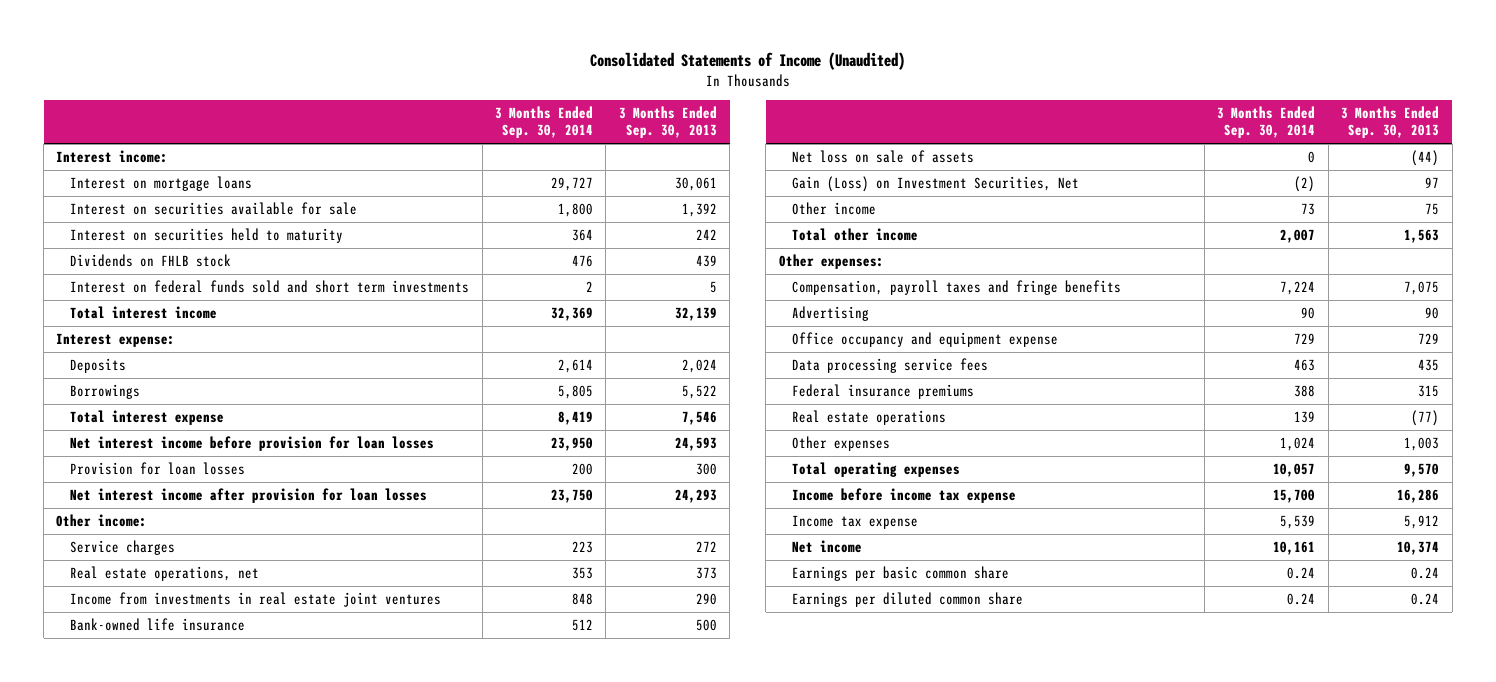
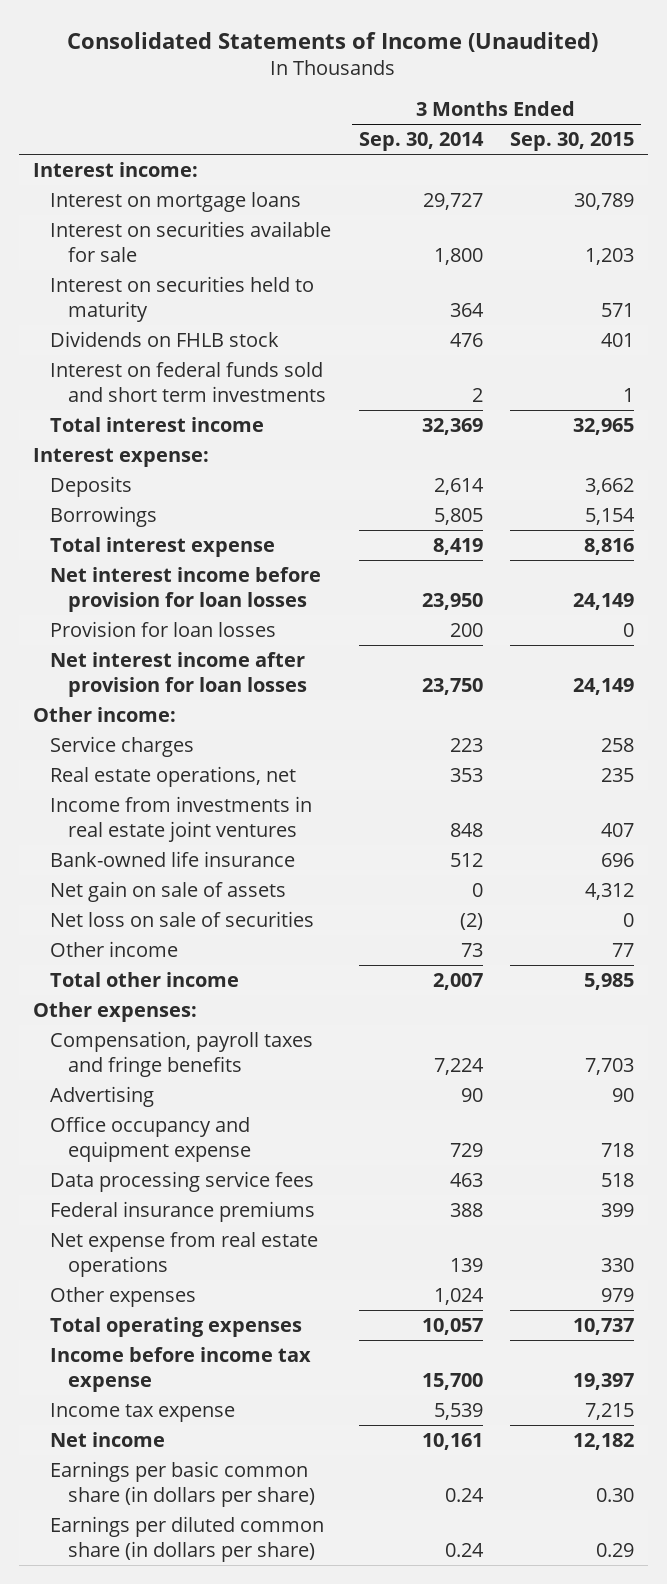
[618,106,717,139] 3 Months Ended Sep. 30, 2013 -> none
none -> [510,132,635,152] Sep. 30, 2015
[792,150,975,164] Net loss on sale of assets -> [50,880,287,902] Net gain on sale of assets
[792,176,1080,193] Gain (Loss) on Investment Securities, Net -> [50,910,315,927] Net loss on sale of securities
[792,410,947,426] Real estate operations -> [50,1231,319,1277] Net expense from real estate operations
[792,566,1010,582] Earnings per basic common share -> [50,1460,316,1507] Earnings per basic common share (in dollars per share)
[792,592,1024,608] Earnings per diluted common share -> [50,1515,325,1562] Earnings per diluted common share (in dollars per share)

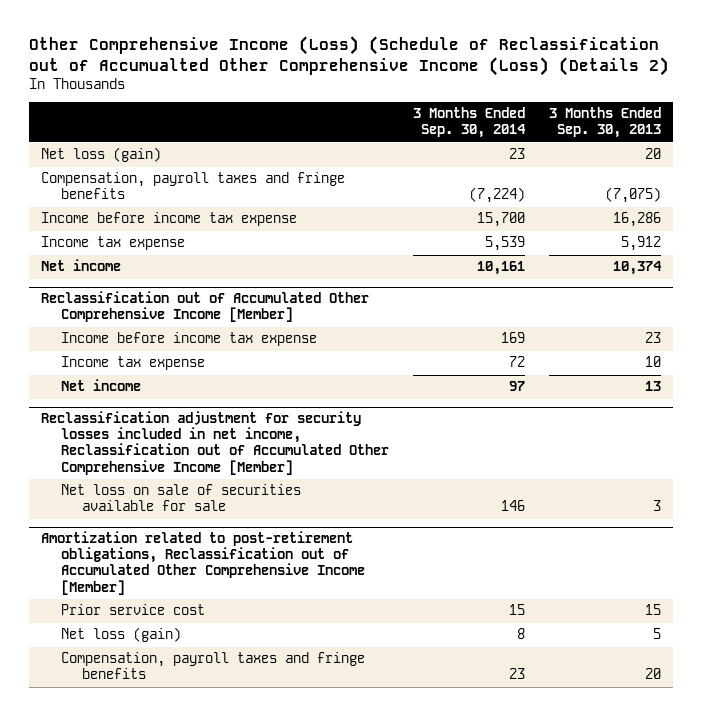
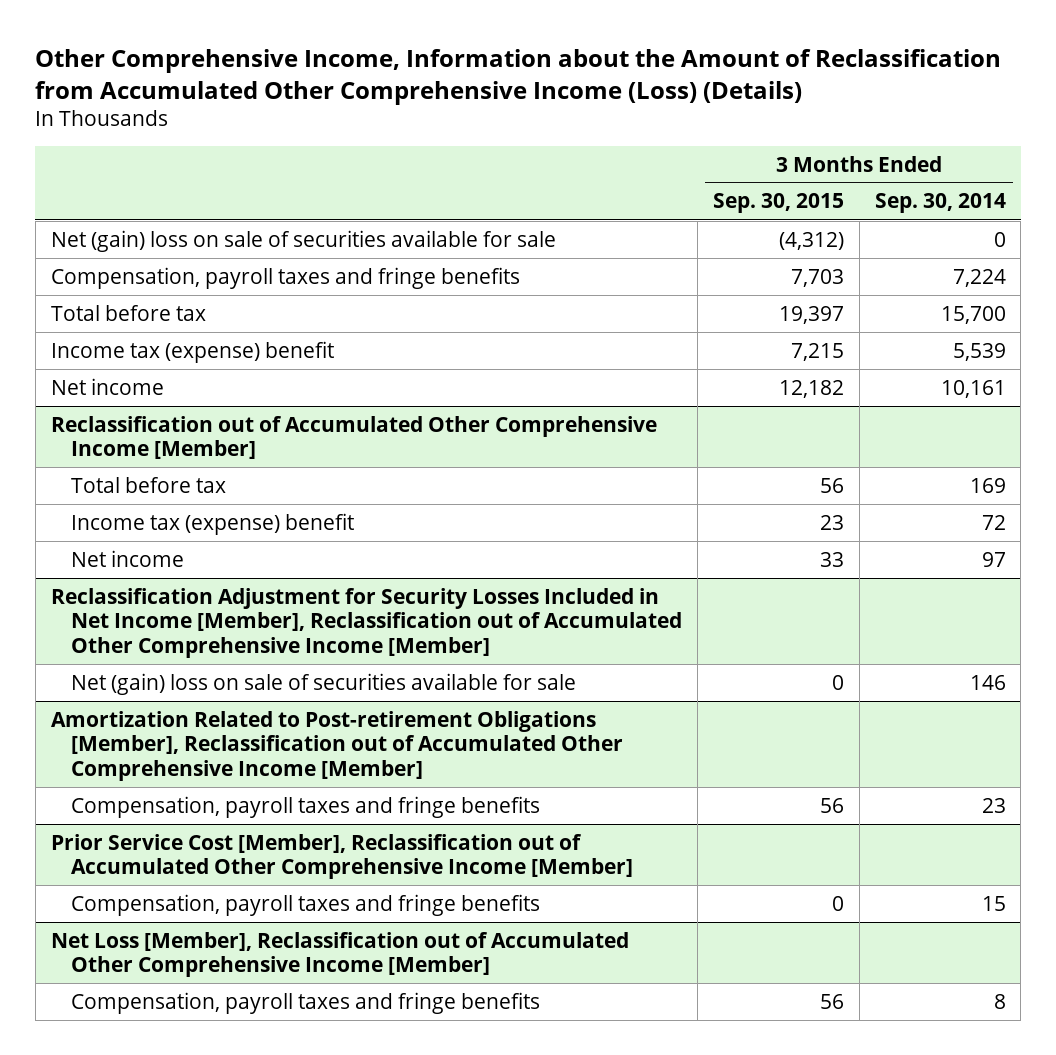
[28,35,669,76] Other Comprehensive Income (Loss) (Schedule of Reclassification out of Accumualted Other Comprehensive Income (Loss) (Details 2) -> [35,48,1002,105] Other Comprehensive Income, Information about the Amount of Reclassification from Accumulated Other Comprehensive Income (Loss) (Details)
[548,107,661,139] 3 Months Ended Sep. 30, 2013 -> none
none -> [712,193,844,214] Sep. 30, 2015
[40,147,161,163] Net loss (gain) -> none
none -> [50,229,556,252] Net (gain) loss on sale of securities available for sale
[469,187,526,204] (7,224) -> [952,268,1006,287] 7,224
[40,212,297,227] Income before income tax expense -> [50,304,206,321] Total before tax
[40,236,185,251] Income tax expense -> [50,340,334,363] Income tax (expense) benefit
[61,332,318,347] Income before income tax expense -> [71,476,227,493] Total before tax
[61,356,206,371] Income tax expense -> [71,512,355,535] Income tax (expense) benefit
[61,604,206,616] Prior service cost -> none
[61,627,182,643] Net loss (gain) -> none
[40,411,390,475] Reclassification adjustment for security losses included in net income, Reclassification out of Accumulated Other Comprehensive Income [Member] -> [50,587,683,658] Reclassification Adjustment for Security Losses Included in Net Income [Member], Reclassification out of Accumulated Other Comprehensive Income [Member]
[61,484,302,512] Net loss on sale of securities available for sale -> [71,672,577,695] Net (gain) loss on sale of securities available for sale
[40,531,366,595] Amortization related to post-retirement obligations, Reclassification out of Accumulated Other Comprehensive Income [Member] -> [50,710,624,781] Amortization Related to Post-retirement Obligations [Member], Reclassification out of Accumulated Other Comprehensive Income [Member]
none -> [50,833,634,880] Prior Service Cost [Member], Reclassification out of Accumulated Other Comprehensive Income [Member]
none -> [71,893,541,916] Compensation, payroll taxes and fringe benefits
none -> [50,931,629,978] Net Loss [Member], Reclassification out of Accumulated Other Comprehensive Income [Member]
none -> [71,991,541,1014] Compensation, payroll taxes and fringe benefits

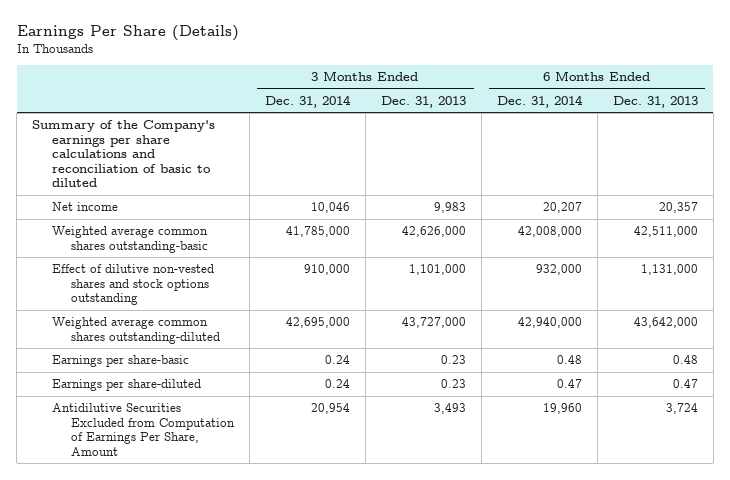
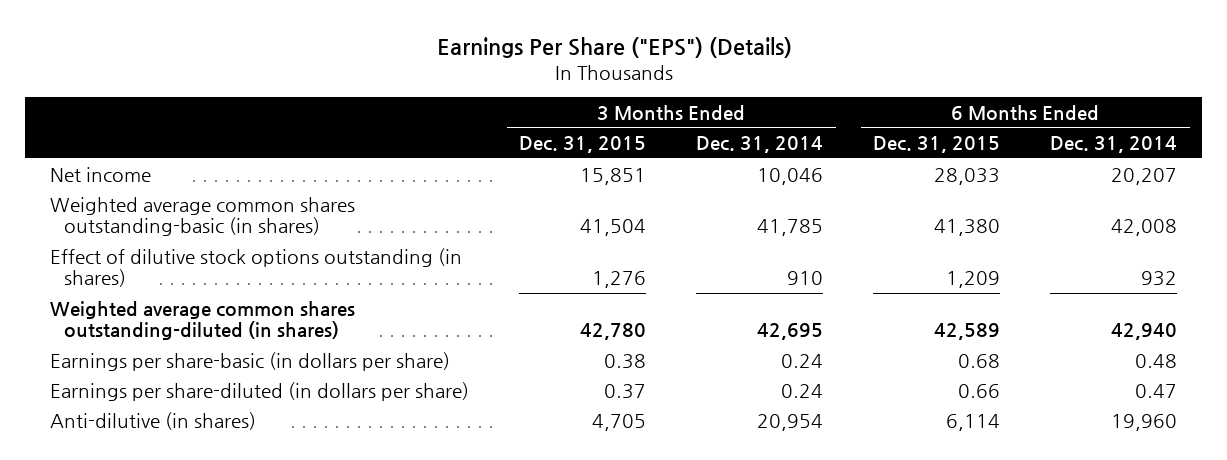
[16,25,239,42] Earnings Per Share (Details) -> [436,36,792,58] Earnings Per Share ("EPS") (Details)
[380,95,466,108] Dec. 31, 2013 -> none
[612,95,698,108] Dec. 31, 2013 -> none
none -> [519,136,647,154] Dec. 31, 2015
none -> [873,136,1001,154] Dec. 31, 2015
[32,120,216,188] Summary of the Company's earnings per share calculations and reconciliation of basic to diluted -> none
[51,226,209,253] Weighted average common shares outstanding-basic -> [50,196,356,237] Weighted average common shares outstanding-basic (in shares)
[286,226,351,238] 41,785,000 -> [757,219,824,237] 41,785
[517,226,582,238] 42,008,000 -> [1111,219,1178,237] 42,008
[51,264,214,306] Effect of dilutive non-vested shares and stock options outstanding -> [50,247,463,288] Effect of dilutive stock options outstanding (in shares)
[304,264,351,276] 910,000 -> [787,271,824,286] 910
[535,264,582,276] 932,000 -> [1141,271,1178,287] 932
[51,317,221,344] Weighted average common shares outstanding-diluted -> [50,300,356,341] Weighted average common shares outstanding-diluted (in shares)
[286,317,351,329] 42,695,000 -> [757,323,824,341] 42,695
[517,317,582,329] 42,940,000 -> [1111,323,1178,341] 42,940
[51,355,189,368] Earnings per share-basic -> [50,351,451,371] Earnings per share-basic (in dollars per share)
[51,379,201,392] Earnings per share-diluted -> [50,381,470,401] Earnings per share-diluted (in dollars per share)
[51,403,236,456] Antidilutive Securities Excluded from Computation of Earnings Per Share, Amount -> [50,411,257,430] Anti-dilutive (in shares)

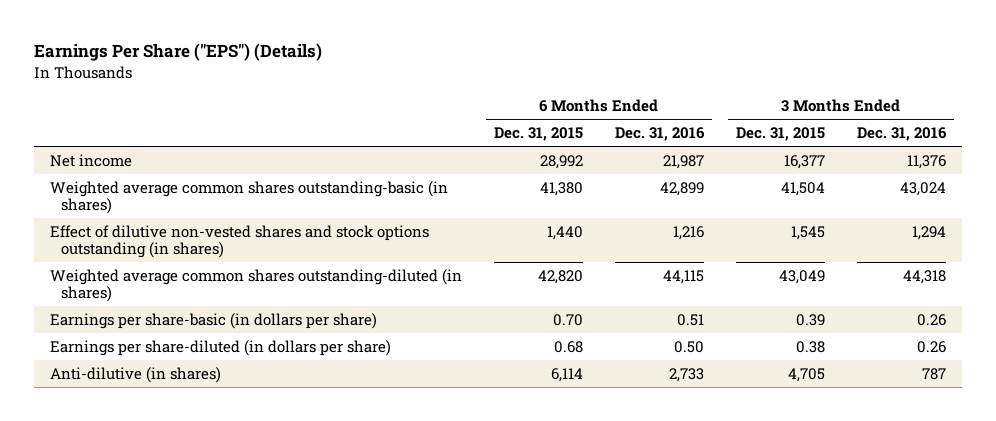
[696,136,824,154] Dec. 31, 2014 -> none
[1050,136,1178,154] Dec. 31, 2014 -> none
none -> [615,127,706,142] Dec. 31, 2016
none -> [856,127,947,142] Dec. 31, 2016
[580,167,647,185] 15,851 -> [784,154,826,169] 16,377
[934,167,1001,185] 28,033 -> [540,154,584,169] 28,992
[50,247,463,288] Effect of dilutive stock options outstanding (in shares) -> [50,224,430,259] Effect of dilutive non-vested shares and stock options outstanding (in shares)
[592,271,647,289] 1,276 -> [791,225,826,240] 1,545
[946,271,1001,289] 1,209 -> [547,225,584,240] 1,440
[580,323,647,341] 42,780 -> [779,269,826,284] 43,049
[934,323,1001,341] 42,589 -> [538,269,584,284] 42,820
[604,353,647,369] 0.38 -> [796,313,826,326] 0.39
[958,353,1001,368] 0.68 -> [553,313,584,326] 0.70
[604,383,647,399] 0.37 -> [796,340,826,353] 0.38
[958,383,1001,398] 0.66 -> [554,340,584,353] 0.68

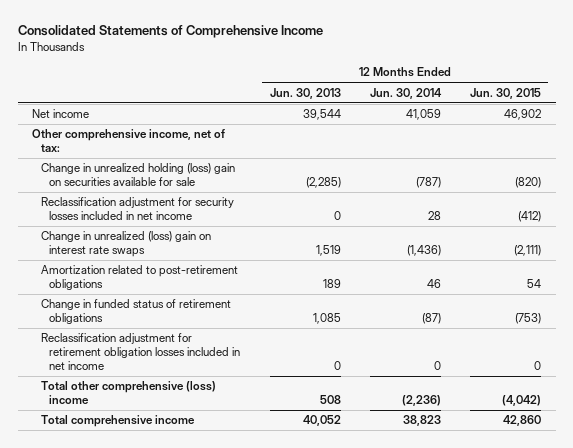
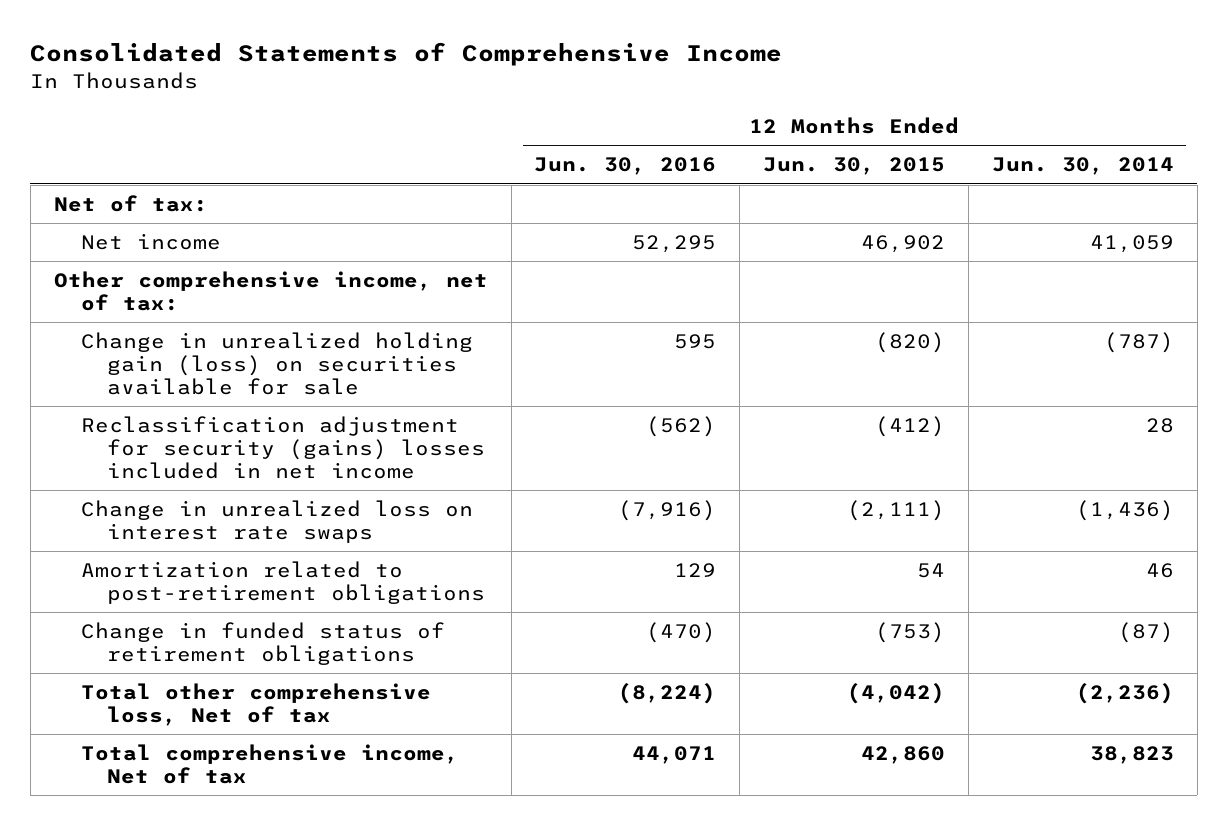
[269,87,341,99] Jun. 30, 2013 -> none
none -> [534,157,717,176] Jun. 30, 2016
none -> [53,194,208,212] Net of tax:
[40,163,235,187] Change in unrealized holding (loss) gain on securities available for sale -> [80,331,473,395] Change in unrealized holding gain (loss) on securities available for sale
[40,197,234,221] Reclassification adjustment for security losses included in net income -> [80,415,486,479] Reclassification adjustment for security (gains) losses included in net income
[40,231,211,258] Change in unrealized (loss) gain on interest rate swaps -> [80,499,473,543] Change in unrealized loss on interest rate swaps
[40,333,241,371] Reclassification adjustment for retirement obligation losses included in net income -> none
[40,381,216,405] Total other comprehensive (loss) income -> [80,682,431,726] Total other comprehensive loss, Net of tax
[40,415,195,428] Total comprehensive income -> [80,743,459,784] Total comprehensive income, Net of tax

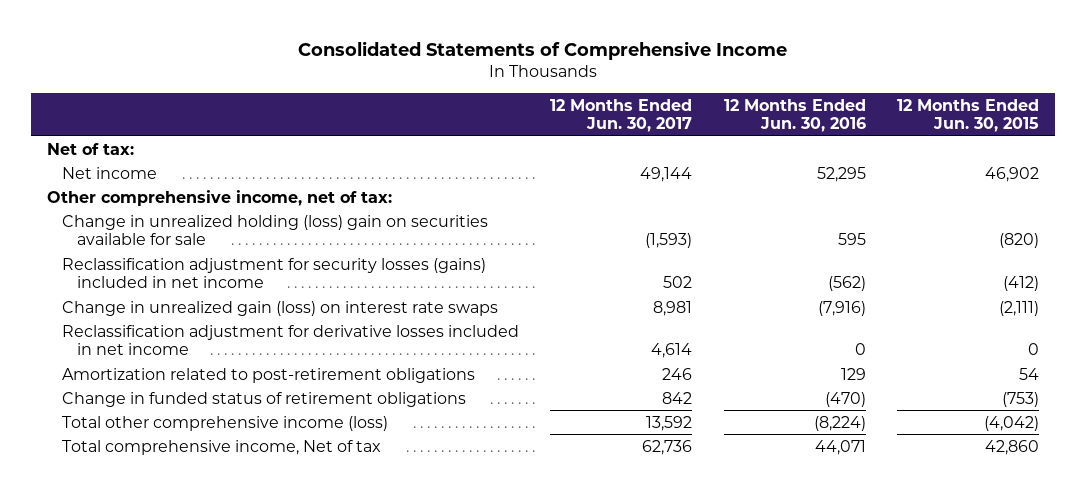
[991,157,1174,176] Jun. 30, 2014 -> none
none -> [550,98,693,133] 12 Months Ended Jun. 30, 2017
[80,331,473,395] Change in unrealized holding gain (loss) on securities available for sale -> [62,214,489,246] Change in unrealized holding (loss) gain on securities available for sale
[80,415,486,479] Reclassification adjustment for security (gains) losses included in net income -> [62,257,487,289] Reclassification adjustment for security losses (gains) included in net income
[80,499,473,543] Change in unrealized loss on interest rate swaps -> [62,300,499,316] Change in unrealized gain (loss) on interest rate swaps
none -> [62,324,520,356] Reclassification adjustment for derivative losses included in net income
[80,682,431,726] Total other comprehensive loss, Net of tax -> [62,415,389,431] Total other comprehensive income (loss)

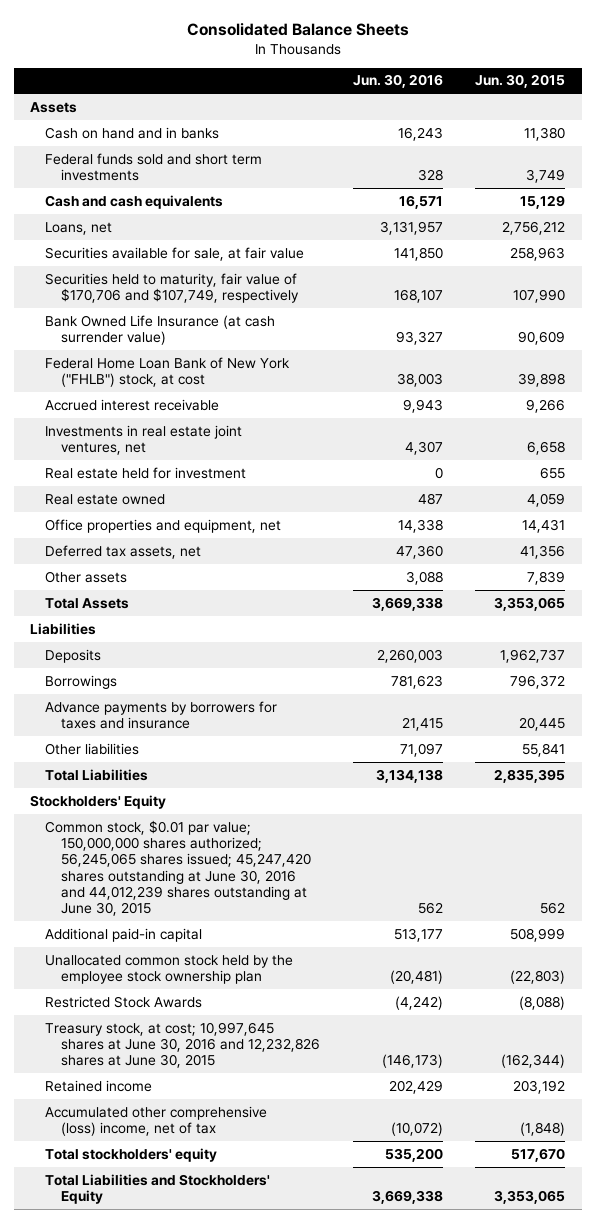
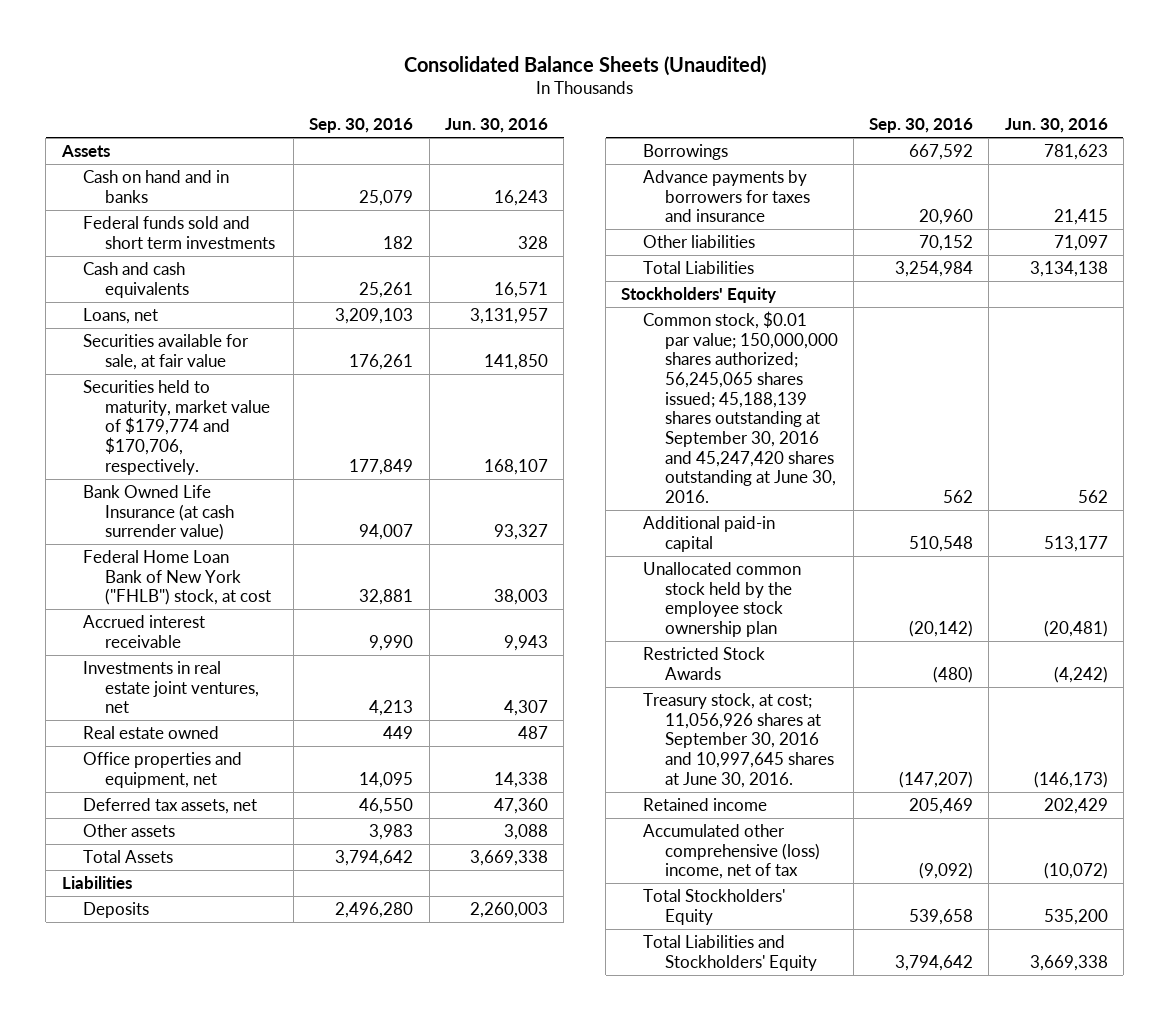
[186,23,409,37] Consolidated Balance Sheets -> [403,55,766,76] Consolidated Balance Sheets (Unaudited)
[475,74,566,89] Jun. 30, 2015 -> none
none -> [309,118,414,134] Sep. 30, 2016
[45,272,299,303] Securities held to maturity, fair value of $170,706 and $107,749, respectively -> [83,380,270,475] Securities held to maturity, market value of $179,774 and $170,706, respectively.
[45,466,247,479] Real estate held for investment -> none
[45,819,311,917] Common stock, $0.01 par value; 150,000,000 shares authorized; 56,245,065 shares issued; 45,247,420 shares outstanding at June 30, 2016 and 44,012,239 shares outstanding at June 30, 2015 -> [642,311,838,503] Common stock, $0.01 par value; 150,000,000 shares authorized; 56,245,065 shares issued; 45,188,139 shares outstanding at September 30, 2016 and 45,247,420 shares outstanding at June 30, 2016.
[45,1021,320,1069] Treasury stock, at cost; 10,997,645 shares at June 30, 2016 and 12,232,826 shares at June 30, 2015 -> [642,693,834,788] Treasury stock, at cost; 11,056,926 shares at September 30, 2016 and 10,997,645 shares at June 30, 2016.
[45,1147,218,1162] Total stockholders' equity -> [642,889,785,925] Total Stockholders' Equity

